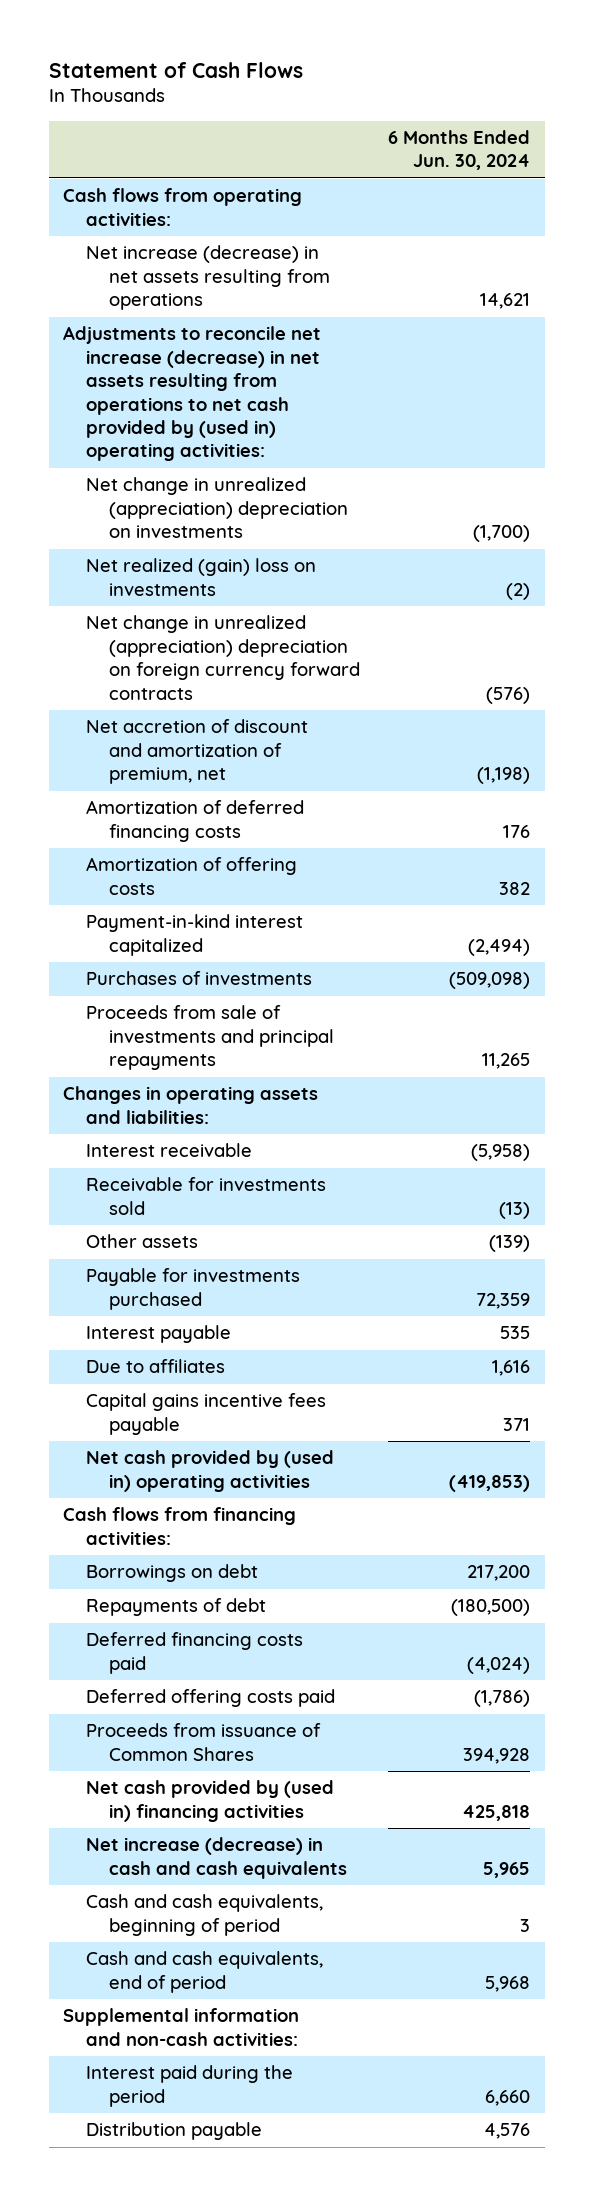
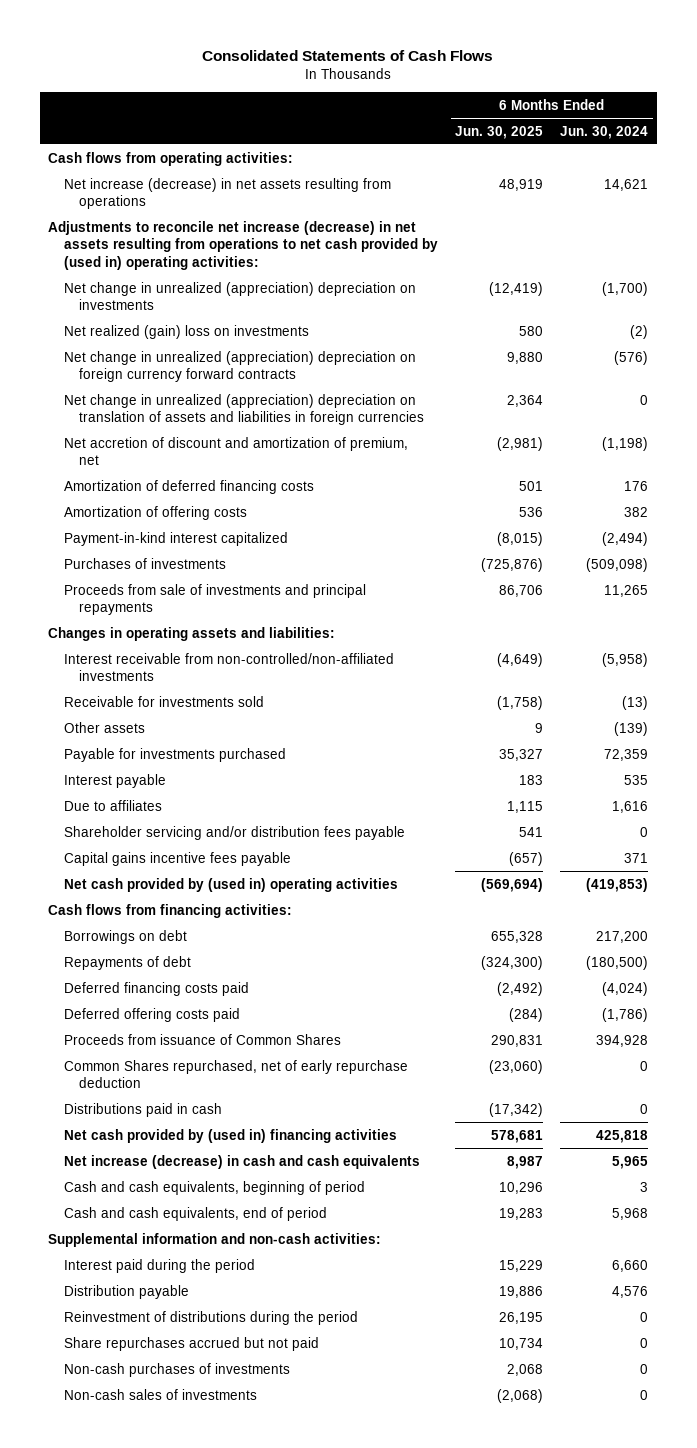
[49,61,304,78] Statement of Cash Flows -> [202,49,494,61] Consolidated Statements of Cash Flows
none -> [454,125,543,139] Jun. 30, 2025
none -> [63,393,424,426] Net change in unrealized (appreciation) depreciation on translation of assets and liabilities in foreign currencies
[86,1143,253,1158] Interest receivable -> [63,652,394,682] Interest receivable from non-controlled/non-affiliated investments
none -> [63,825,405,840] Shareholder servicing and/or distribution fees payable
none -> [63,1059,408,1089] Common Shares repurchased, net of early repurchase deduction
none -> [63,1102,222,1117] Distributions paid in cash
none -> [63,1310,358,1325] Reinvestment of distributions during the period
none -> [63,1336,319,1351] Share repurchases accrued but not paid
none -> [63,1362,290,1377] Non-cash purchases of investments
none -> [63,1388,257,1400] Non-cash sales of investments

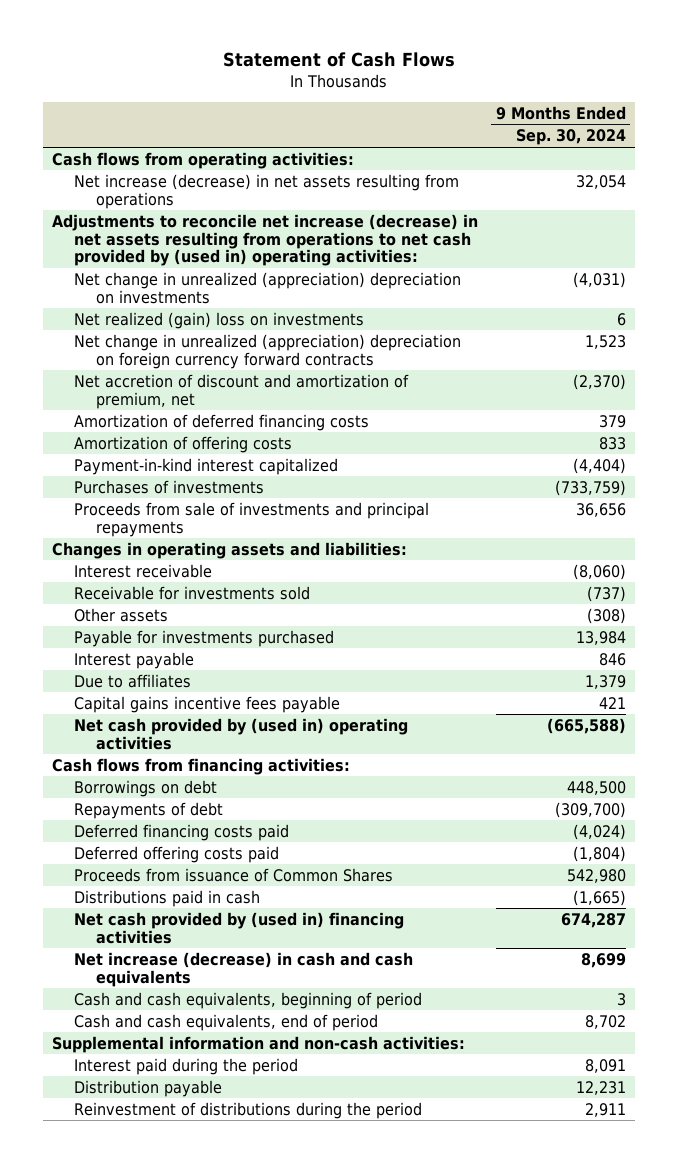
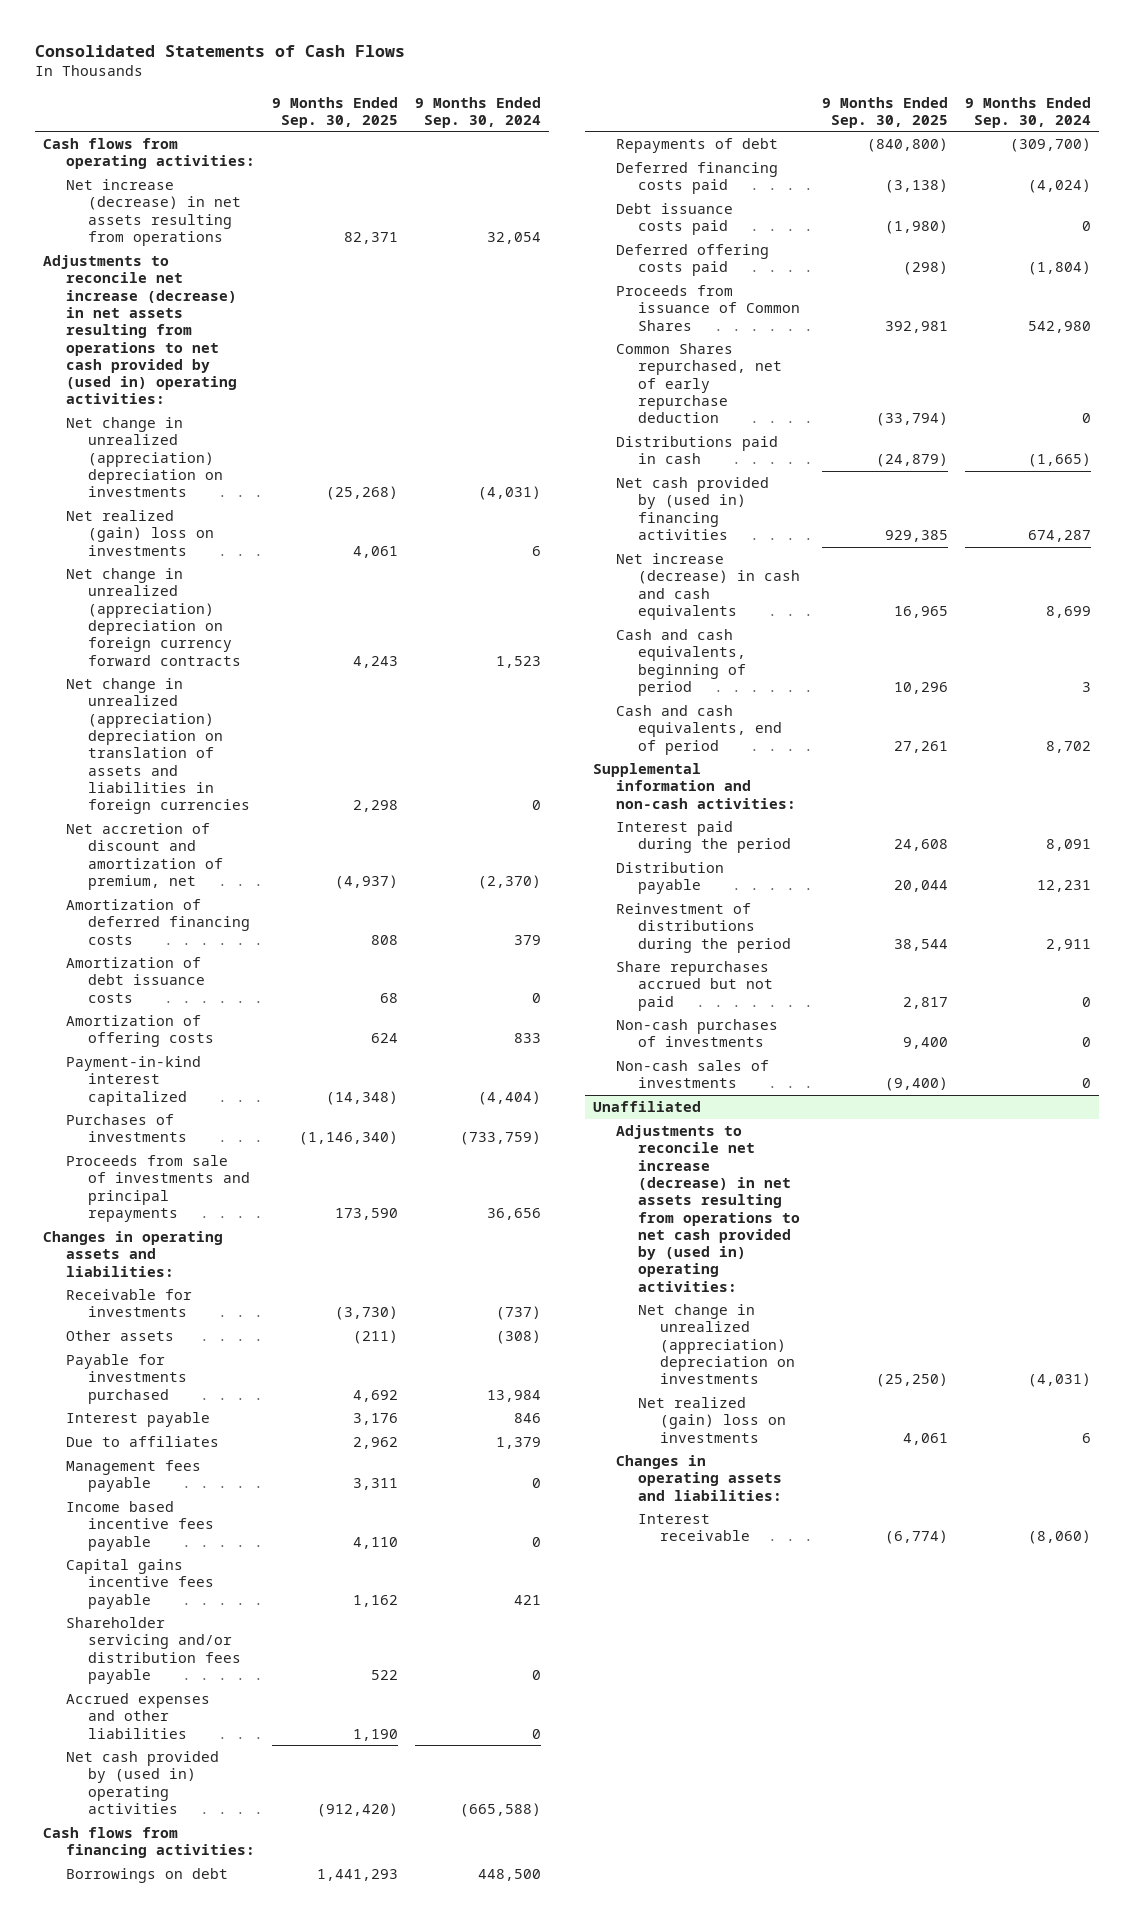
[222,52,455,68] Statement of Cash Flows -> [34,45,405,58] Consolidated Statements of Cash Flows
none -> [271,96,398,128] 9 Months Ended Sep. 30, 2025
none -> [65,677,250,815] Net change in unrealized (appreciation) depreciation on translation of assets and liabilities in foreign currencies
none -> [65,956,205,1003] Amortization of debt issuance costs
[73,563,212,578] Interest receivable -> none
[73,585,310,600] Receivable for investments sold -> [65,1288,192,1318] Receivable for investments
none -> [65,1459,201,1493] Management fees payable
none -> [65,1500,214,1551] Income based incentive fees payable
none -> [65,1616,241,1684] Shareholder servicing and/or distribution fees payable
none -> [65,1692,210,1739] Accrued expenses and other liabilities
none -> [615,202,733,236] Debt issuance costs paid
none -> [615,342,782,424] Common Shares repurchased, net of early repurchase deduction
none -> [615,960,773,1011] Share repurchases accrued but not paid
none -> [615,1018,778,1048] Non-cash purchases of investments
none -> [615,1059,769,1089] Non-cash sales of investments
none -> [593,1100,702,1112] Unaffiliated
none -> [615,1124,800,1292] Adjustments to reconcile net increase (decrease) in net assets resulting from operations to net cash provided by (used in) operating activities:
none -> [637,1303,795,1385] Net change in unrealized (appreciation) depreciation on investments
none -> [637,1396,786,1443] Net realized (gain) loss on investments
none -> [615,1454,782,1501] Changes in operating assets and liabilities:
none -> [637,1513,750,1542] Interest receivable

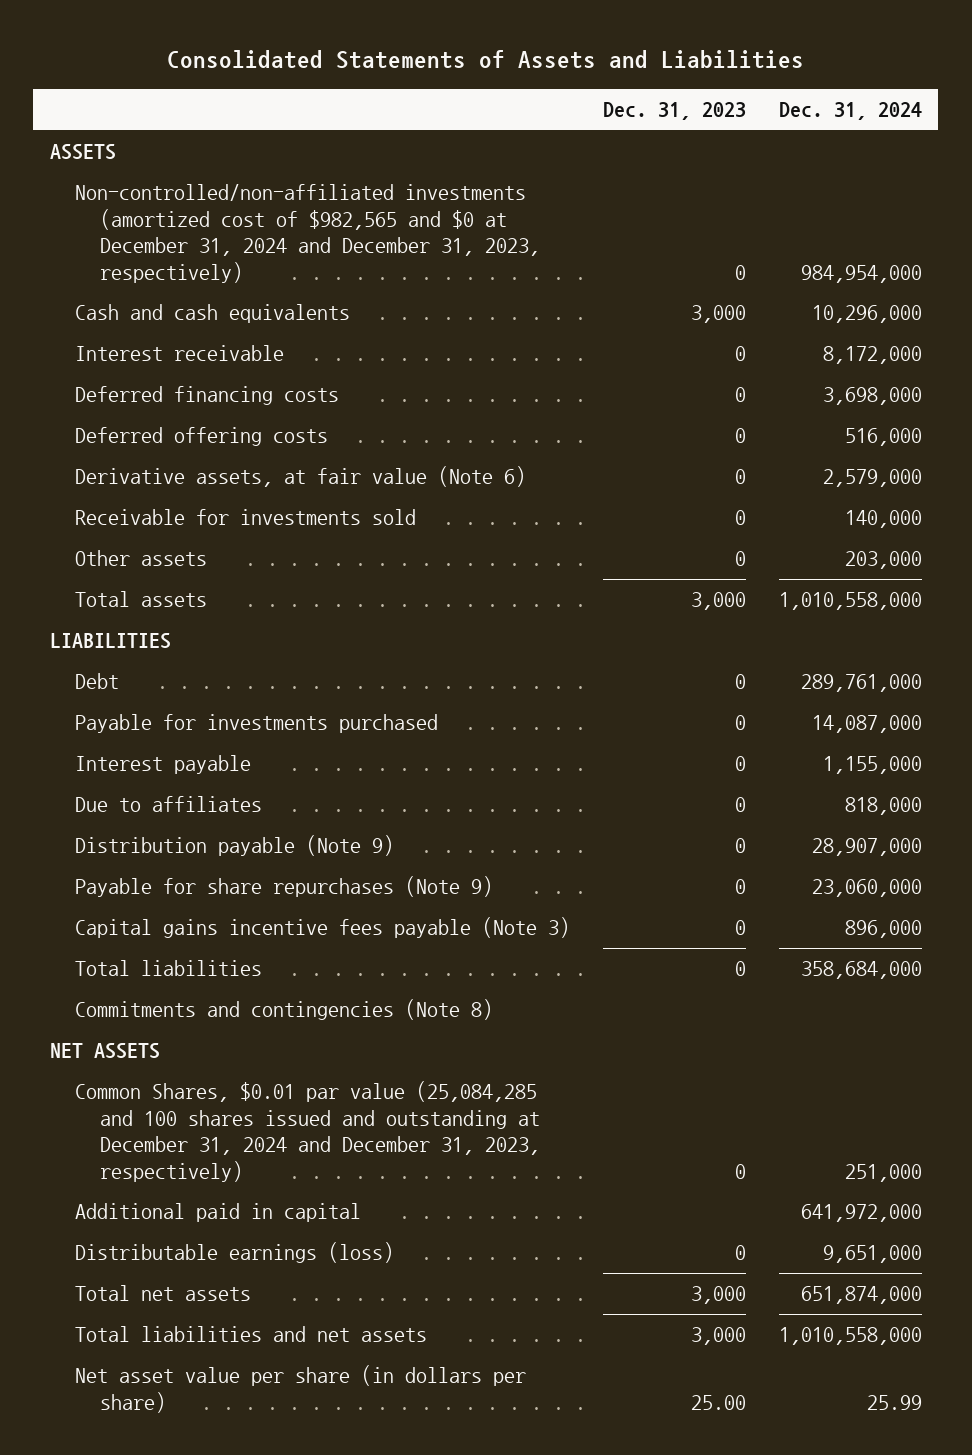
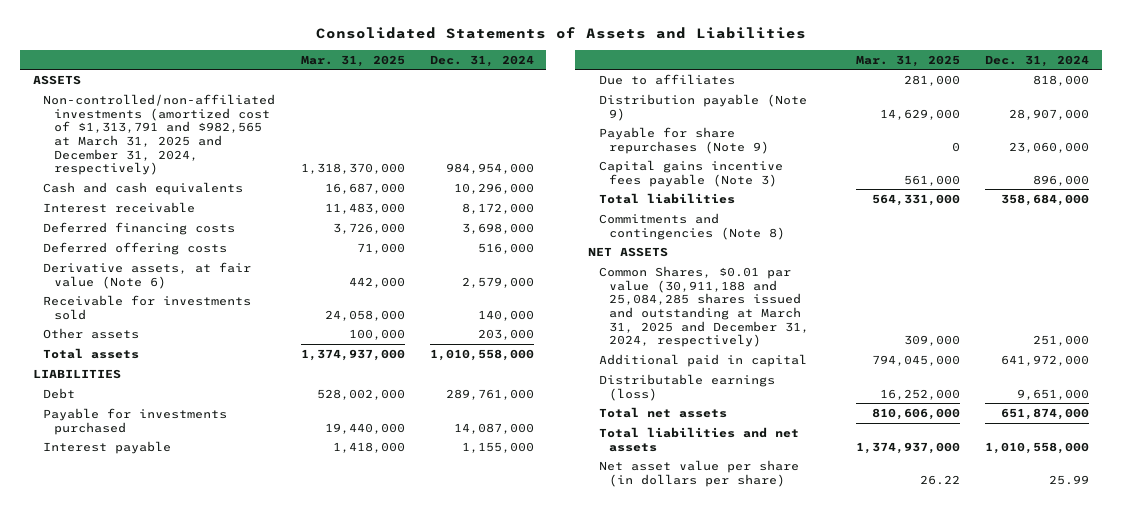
[602,102,746,121] Dec. 31, 2023 -> none
none -> [300,54,405,67] Mar. 31, 2025
[74,184,541,283] Non-controlled/non-affiliated investments (amortized cost of $982,565 and $0 at December 31, 2024 and December 31, 2023, respectively) -> [43,93,276,176] Non-controlled/non-affiliated investments (amortized cost of $1,313,791 and $982,565 at March 31, 2025 and December 31, 2024, respectively)
[74,1081,541,1182] Common Shares, $0.01 par value (25,084,285 and 100 shares issued and outstanding at December 31, 2024 and December 31, 2023, respectively) -> [598,265,810,348] Common Shares, $0.01 par value (30,911,188 and 25,084,285 shares issued and outstanding at March 31, 2025 and December 31, 2024, respectively)

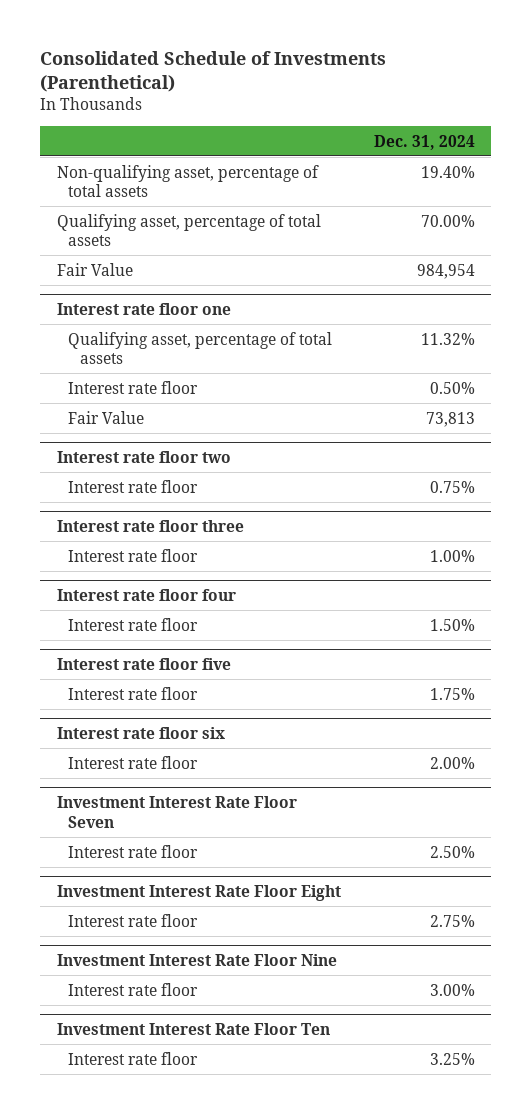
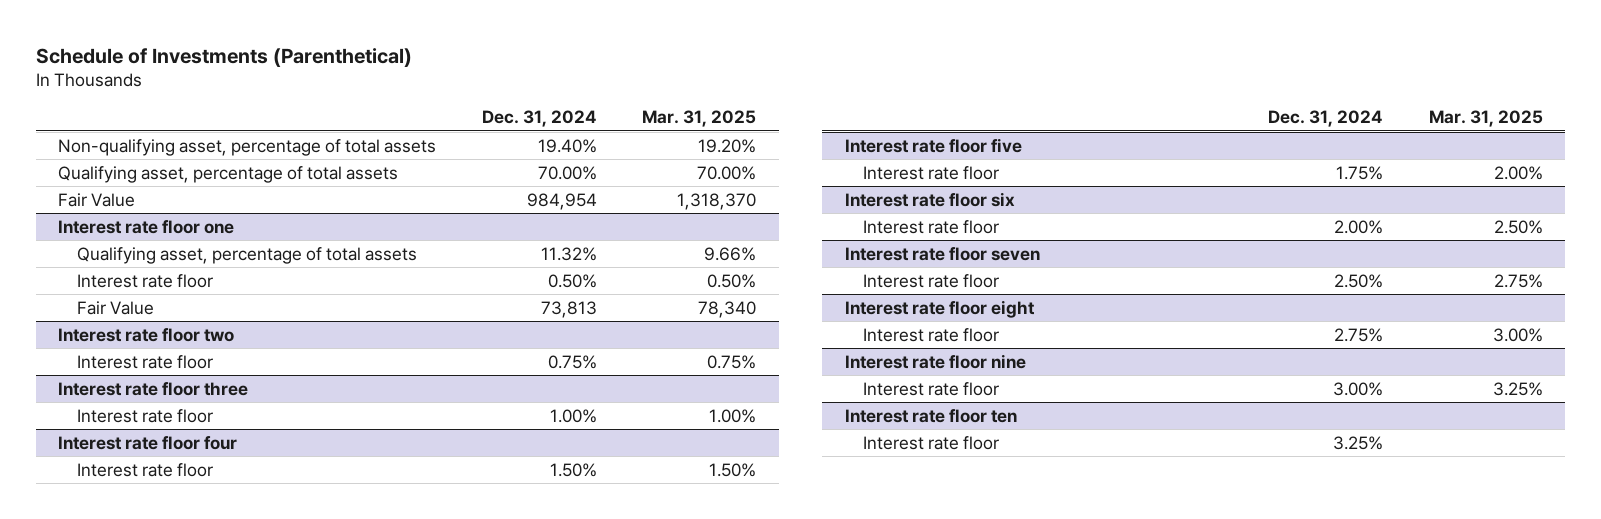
[40,50,387,93] Consolidated Schedule of Investments (Parenthetical) -> [35,47,412,67] Schedule of Investments (Parenthetical)
none -> [641,110,756,128] Mar. 31, 2025
[56,796,297,828] Investment Interest Rate Floor Seven -> [844,246,1040,261] Interest rate floor seven
[56,885,341,902] Investment Interest Rate Floor Eight -> [844,299,1035,318] Interest rate floor eight
[56,954,337,967] Investment Interest Rate Floor Nine -> [844,353,1026,369] Interest rate floor nine
[56,1023,330,1036] Investment Interest Rate Floor Ten -> [844,408,1017,423] Interest rate floor ten

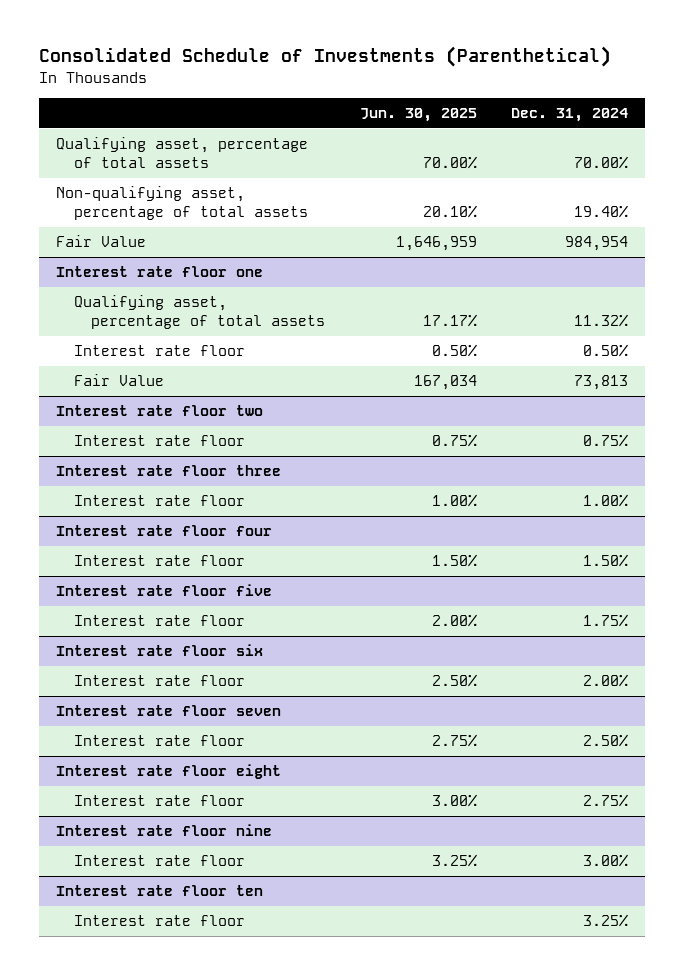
[35,47,412,67] Schedule of Investments (Parenthetical) -> [38,46,611,68] Consolidated Schedule of Investments (Parenthetical)
[641,110,756,128] Mar. 31, 2025 -> none
none -> [359,108,477,123] Jun. 30, 2025
[58,138,437,156] Non-qualifying asset, percentage of total assets -> [55,186,308,221] Non-qualifying asset, percentage of total assets

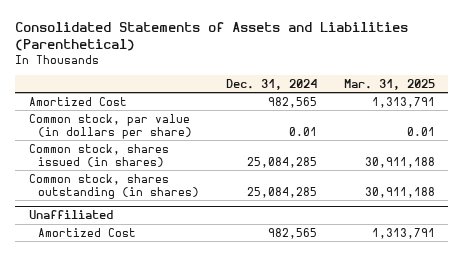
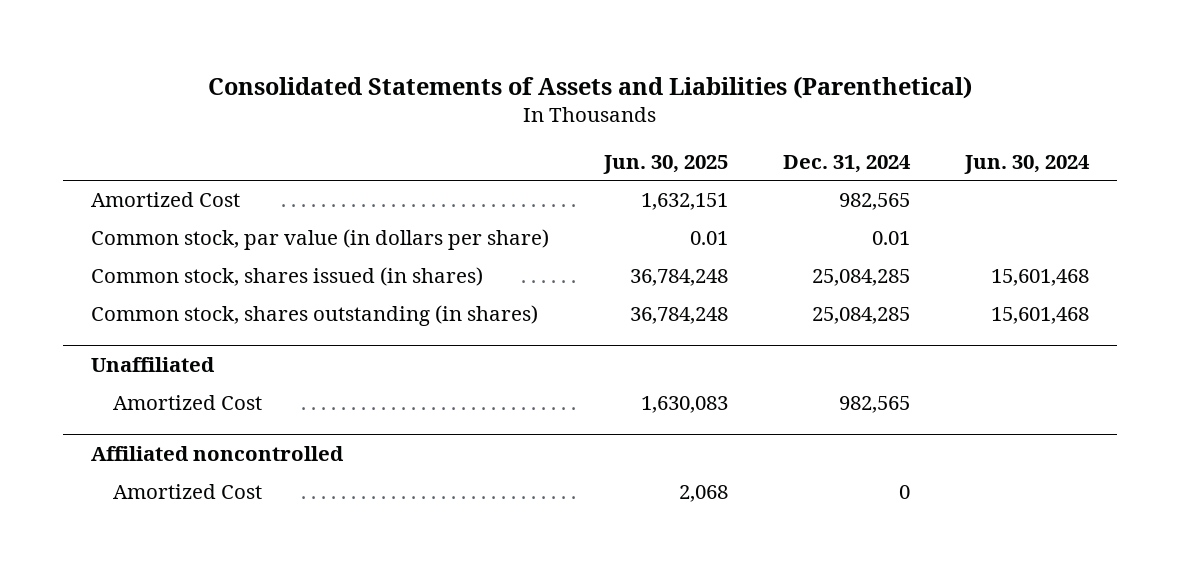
[343,78,435,90] Mar. 31, 2025 -> none
none -> [602,154,728,174] Jun. 30, 2025
none -> [964,154,1091,174] Jun. 30, 2024
none -> [90,446,344,462] Affiliated noncontrolled
none -> [113,484,263,500] Amortized Cost

